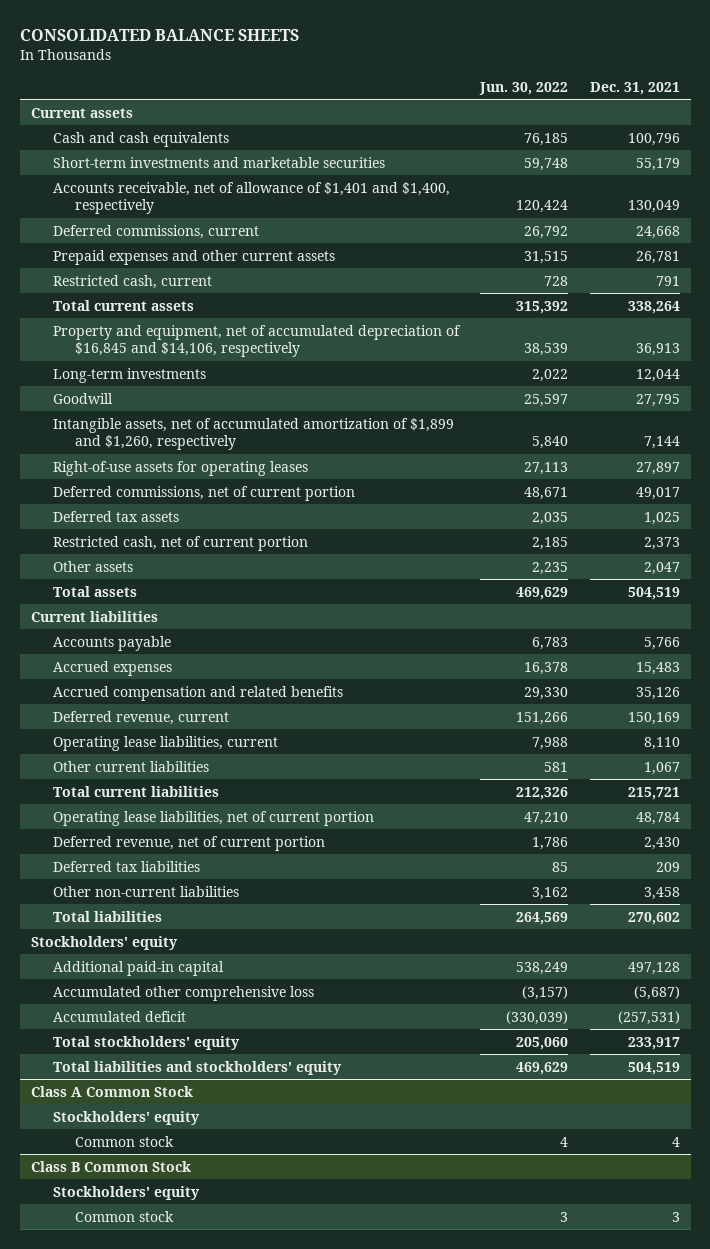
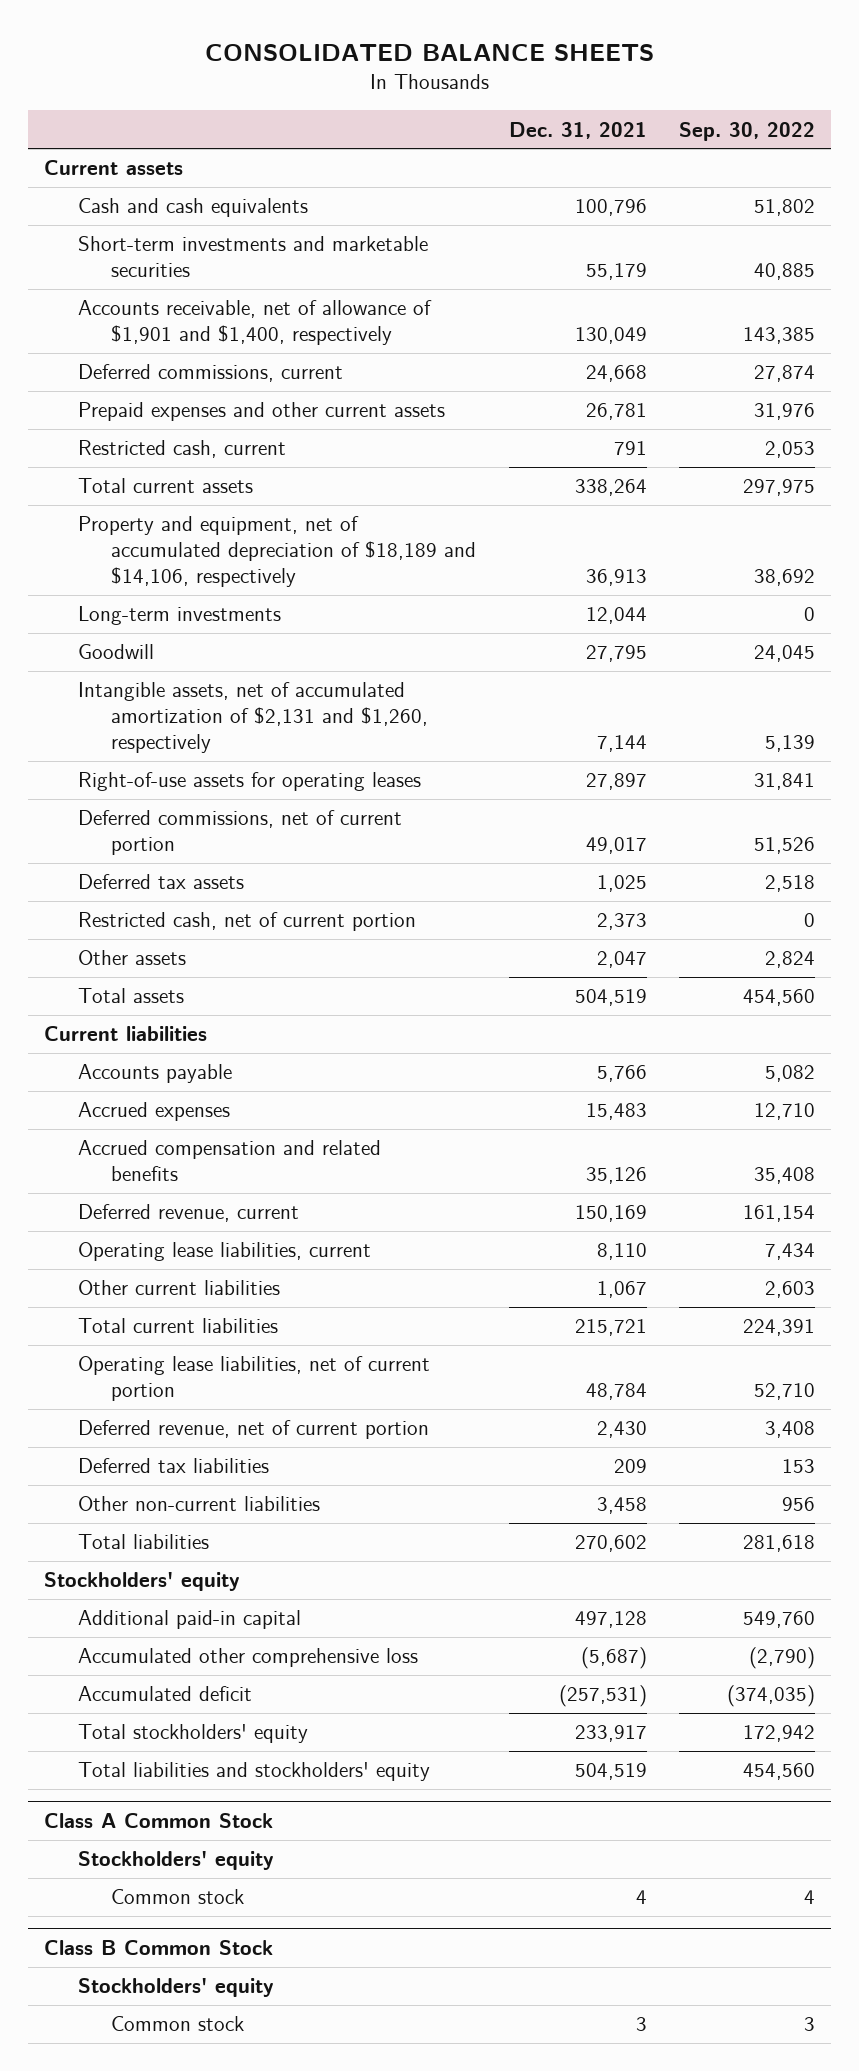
[479,81,569,95] Jun. 30, 2022 -> none
none -> [679,121,816,141] Sep. 30, 2022
[52,181,450,215] Accounts receivable, net of allowance of $1,401 and $1,400, respectively -> [77,300,432,346] Accounts receivable, net of allowance of $1,901 and $1,400, respectively
[52,324,461,358] Property and equipment, net of accumulated depreciation of $16,845 and $14,106, respectively -> [77,516,477,588] Property and equipment, net of accumulated depreciation of $18,189 and $14,106, respectively
[52,417,454,451] Intangible assets, net of accumulated amortization of $1,899 and $1,260, respectively -> [77,682,429,754] Intangible assets, net of accumulated amortization of $2,131 and $1,260, respectively

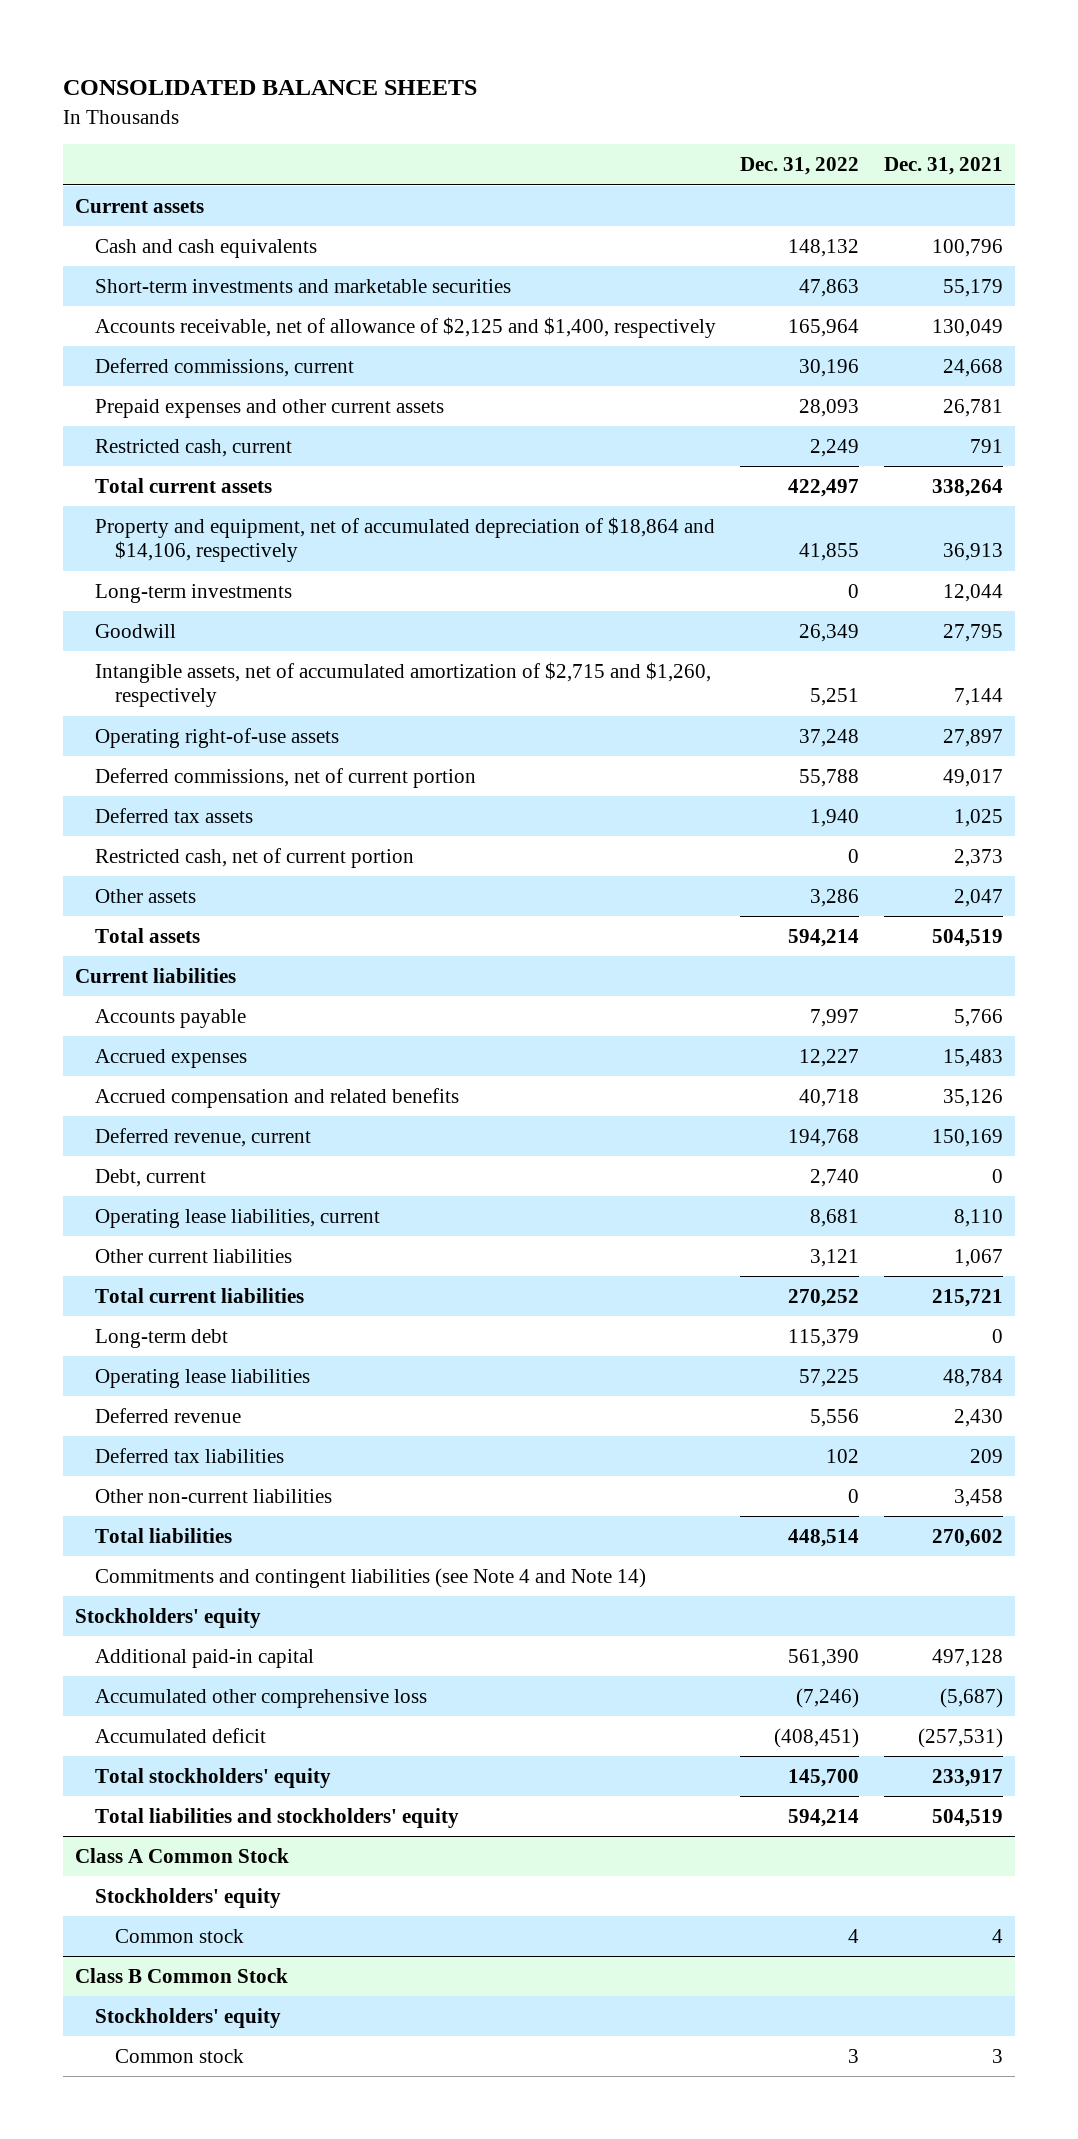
[679,121,816,141] Sep. 30, 2022 -> none
none -> [740,157,860,176] Dec. 31, 2022
[77,300,432,346] Accounts receivable, net of allowance of $1,901 and $1,400, respectively -> [94,316,716,338] Accounts receivable, net of allowance of $2,125 and $1,400, respectively
[77,516,477,588] Property and equipment, net of accumulated depreciation of $18,189 and $14,106, respectively -> [94,516,715,563] Property and equipment, net of accumulated depreciation of $18,864 and $14,106, respectively
[77,682,429,754] Intangible assets, net of accumulated amortization of $2,131 and $1,260, respectively -> [94,661,711,708] Intangible assets, net of accumulated amortization of $2,715 and $1,260, respectively
[77,772,421,792] Right-of-use assets for operating leases -> [94,727,339,748] Operating right-of-use assets
none -> [94,1168,206,1187] Debt, current
none -> [94,1328,228,1348] Long-term debt
[77,1356,430,1402] Operating lease liabilities, net of current portion -> [94,1368,310,1388] Operating lease liabilities
[77,1420,429,1440] Deferred revenue, net of current portion -> [94,1407,241,1423] Deferred revenue
none -> [94,1567,646,1588] Commitments and contingent liabilities (see Note 4 and Note 14)

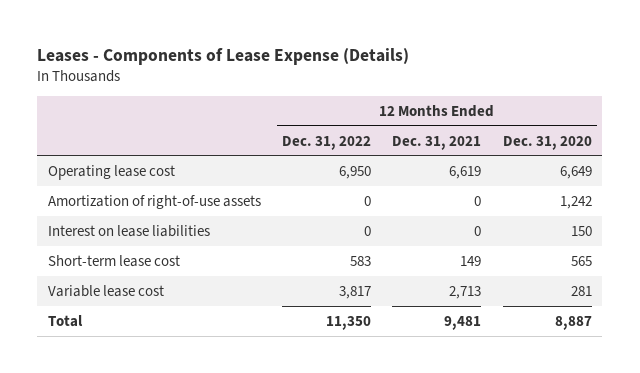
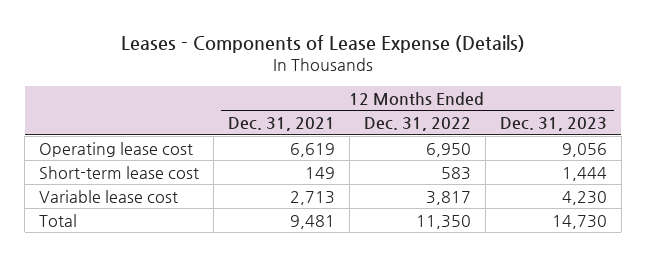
[502,135,592,150] Dec. 31, 2020 -> none
none -> [499,117,607,132] Dec. 31, 2023
[47,194,261,209] Amortization of right-of-use assets -> none
[47,224,210,237] Interest on lease liabilities -> none

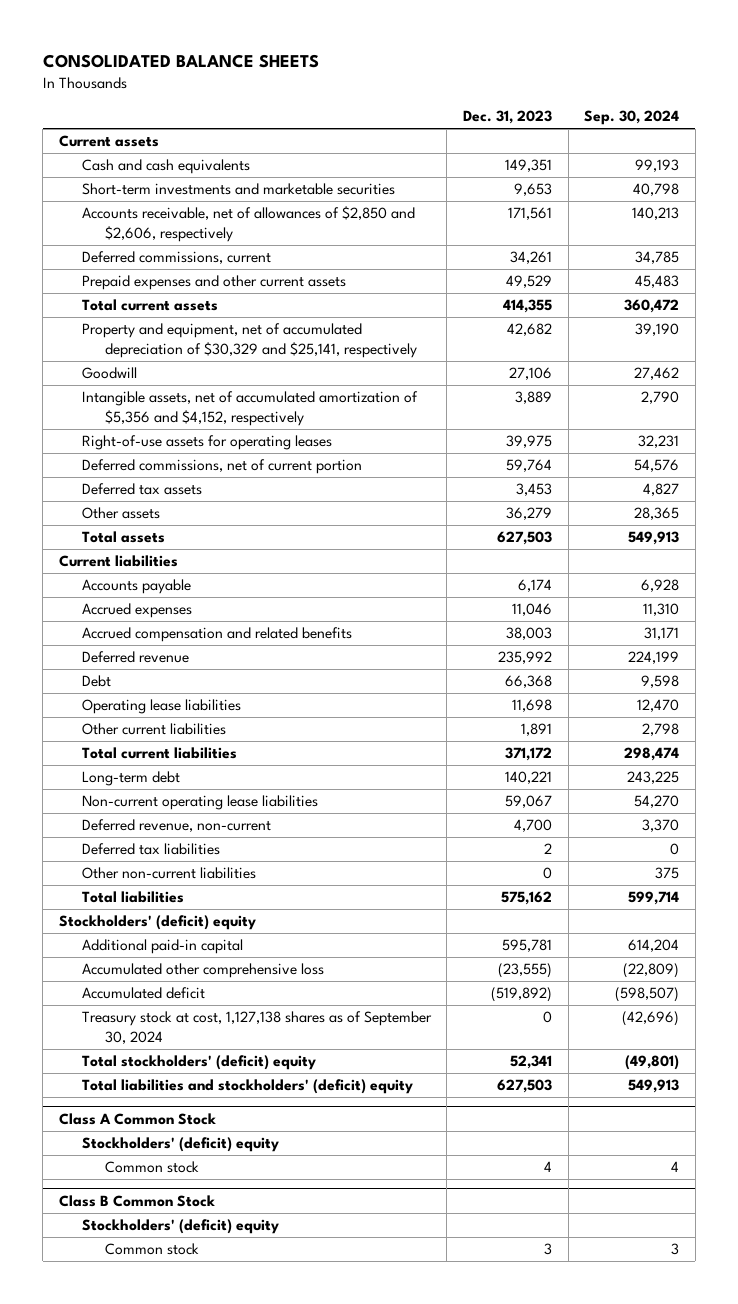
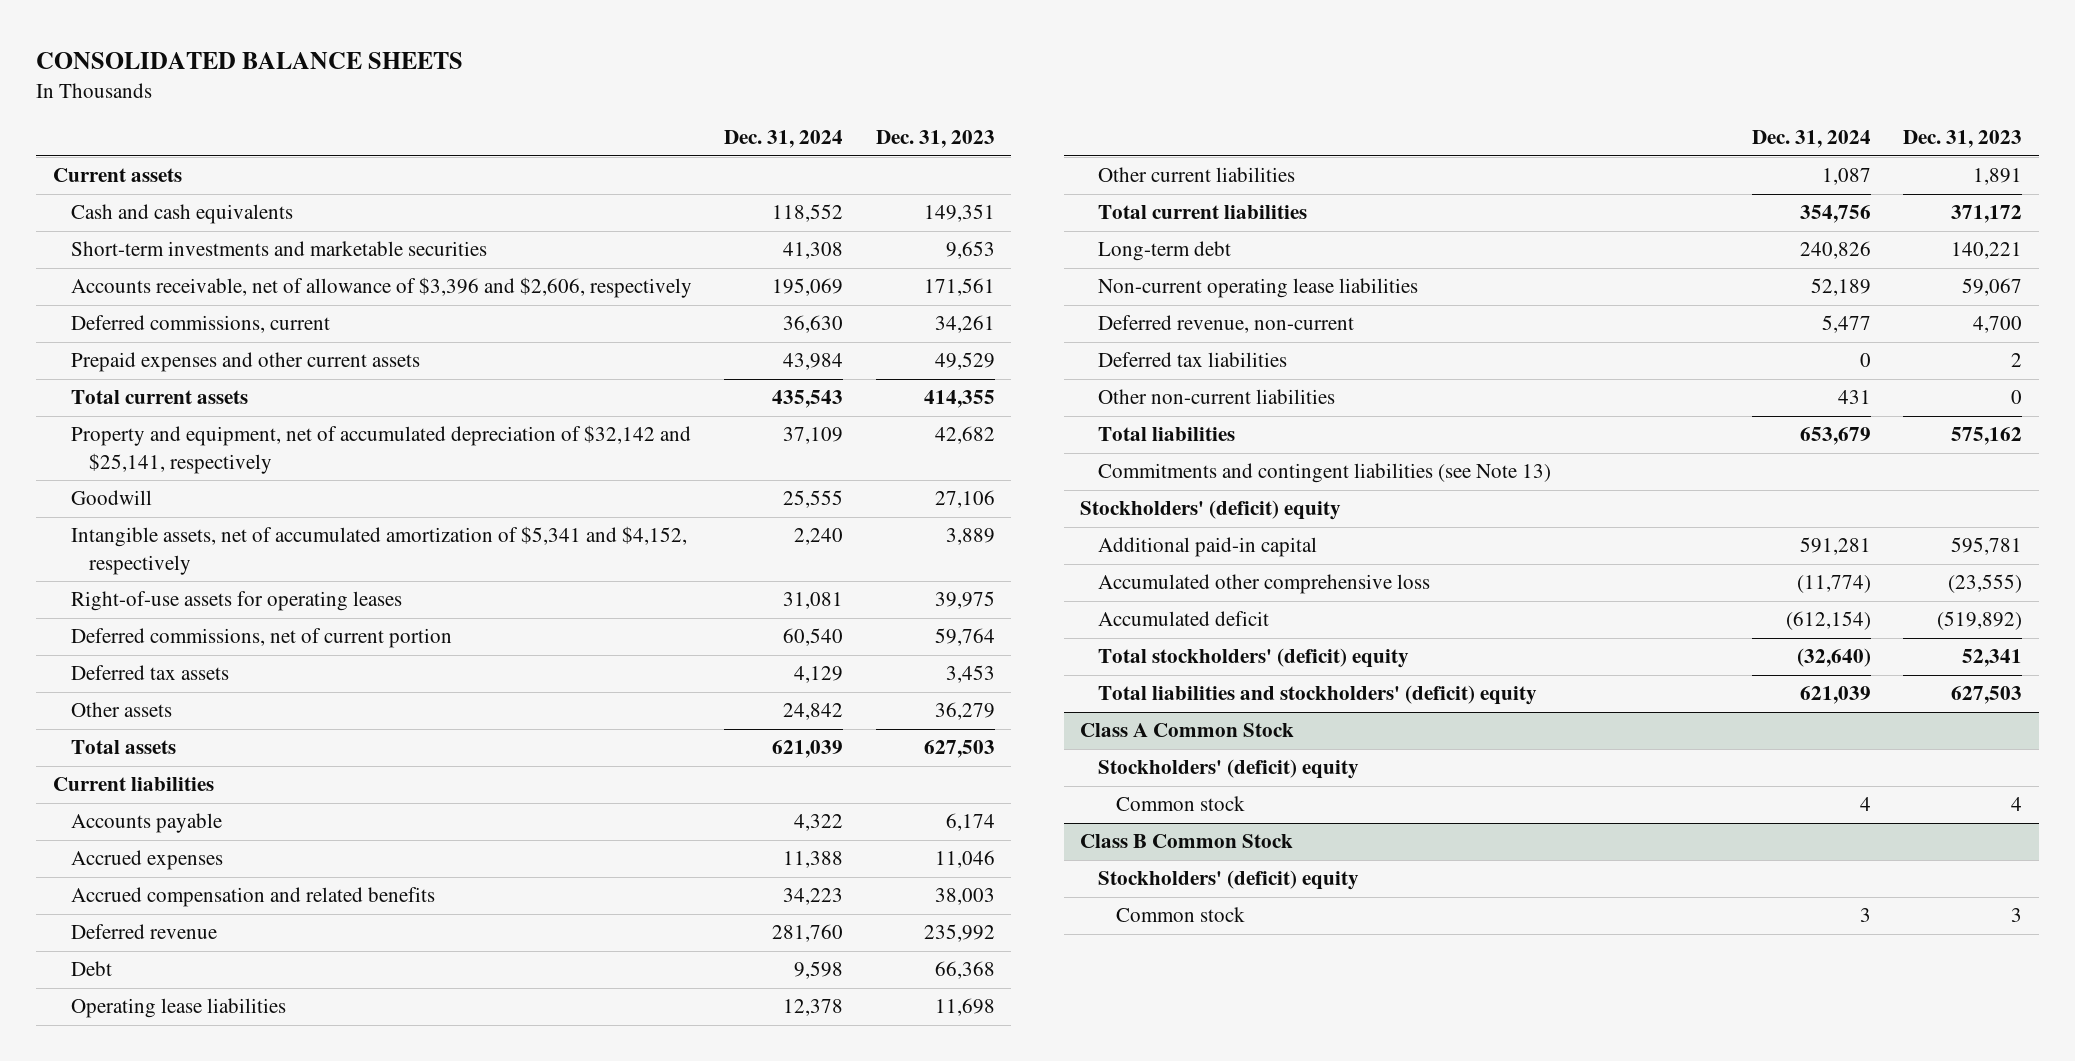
[584,110,680,126] Sep. 30, 2024 -> none
none -> [724,130,844,149] Dec. 31, 2024
[81,206,415,242] Accounts receivable, net of allowances of $2,850 and $2,606, respectively -> [70,277,692,299] Accounts receivable, net of allowance of $3,396 and $2,606, respectively
[81,323,417,358] Property and equipment, net of accumulated depreciation of $30,329 and $25,141, respectively -> [70,425,691,474] Property and equipment, net of accumulated depreciation of $32,142 and $25,141, respectively
[81,391,418,426] Intangible assets, net of accumulated amortization of $5,356 and $4,152, respectively -> [70,526,687,575] Intangible assets, net of accumulated amortization of $5,341 and $4,152, respectively
none -> [1098,463,1552,484] Commitments and contingent liabilities (see Note 13)
[81,1011,432,1044] Treasury stock at cost, 1,127,138 shares as of September 30, 2024 -> none

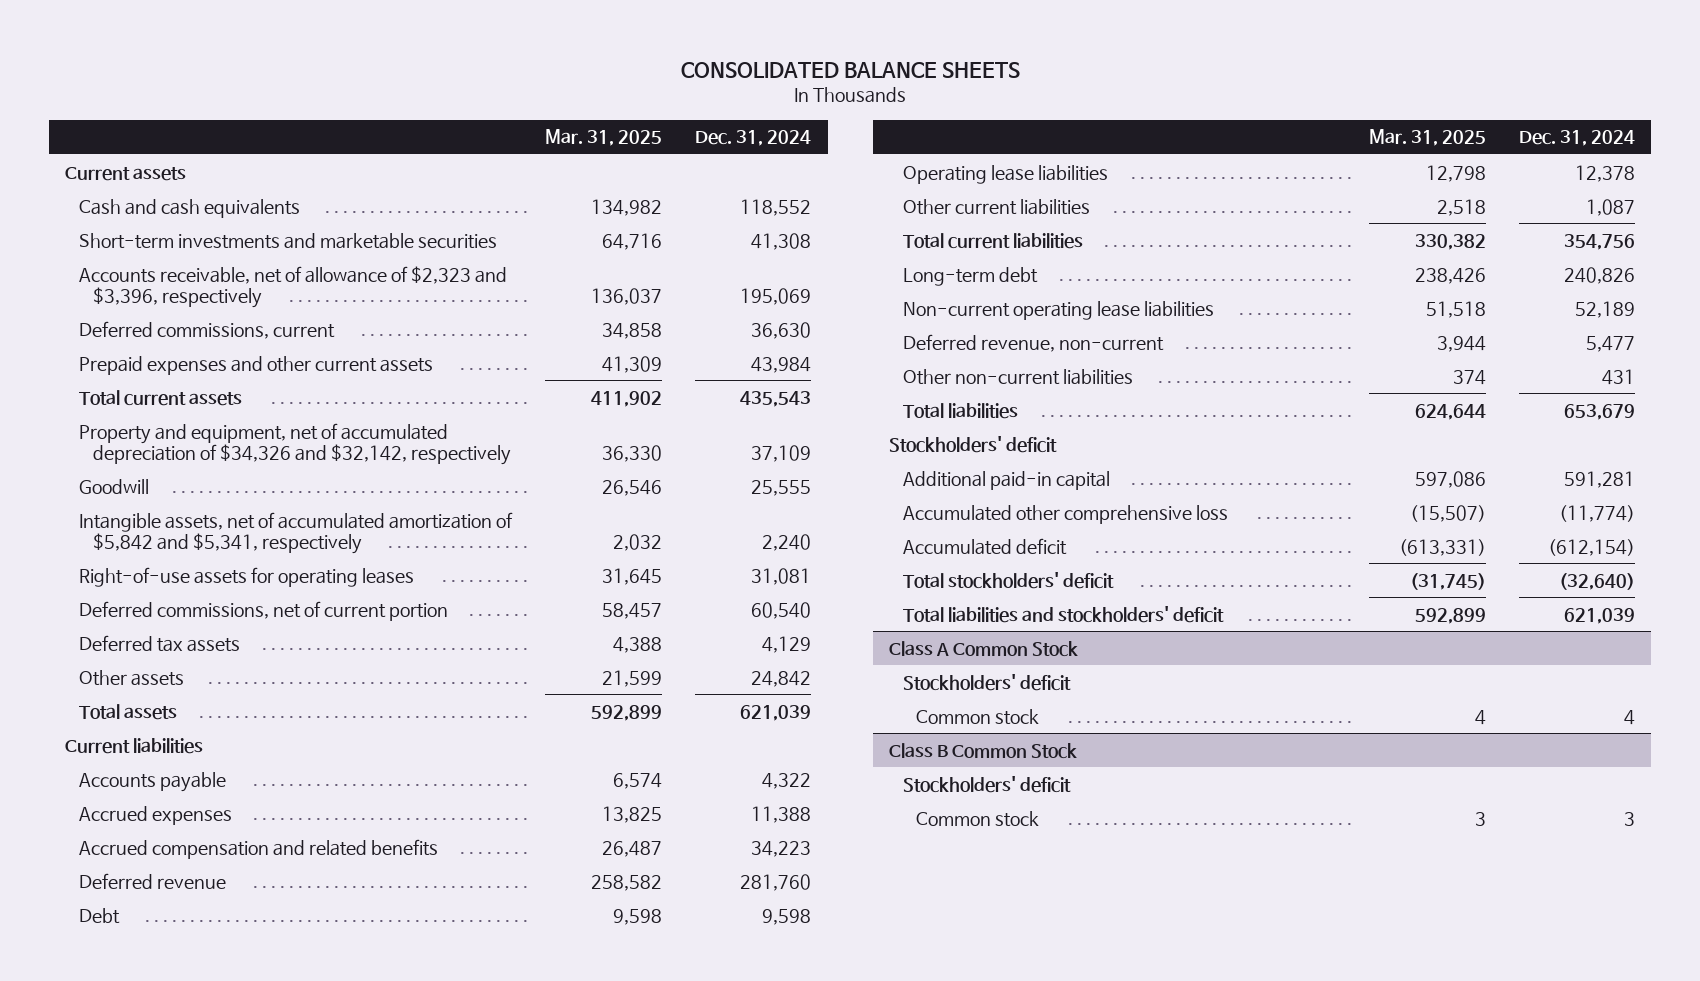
[875,130,995,149] Dec. 31, 2023 -> none
none -> [545,129,663,147] Mar. 31, 2025
[70,277,692,299] Accounts receivable, net of allowance of $3,396 and $2,606, respectively -> [79,265,508,308] Accounts receivable, net of allowance of $2,323 and $3,396, respectively
[70,425,691,474] Property and equipment, net of accumulated depreciation of $32,142 and $25,141, respectively -> [79,422,511,465] Property and equipment, net of accumulated depreciation of $34,326 and $32,142, respectively
[70,526,687,575] Intangible assets, net of accumulated amortization of $5,341 and $4,152, respectively -> [79,511,514,554] Intangible assets, net of accumulated amortization of $5,842 and $5,341, respectively
[1098,352,1288,368] Deferred tax liabilities -> none
[1098,463,1552,484] Commitments and contingent liabilities (see Note 13) -> none
[1080,500,1342,521] Stockholders' (deficit) equity -> [889,435,1058,453] Stockholders' deficit
[1098,648,1410,669] Total stockholders' (deficit) equity -> [902,571,1114,589] Total stockholders' deficit
[1098,685,1538,706] Total liabilities and stockholders' (deficit) equity -> [902,605,1224,623] Total liabilities and stockholders' deficit
[1098,759,1360,780] Stockholders' (deficit) equity -> [902,673,1071,691] Stockholders' deficit
[1098,870,1360,891] Stockholders' (deficit) equity -> [902,775,1071,793] Stockholders' deficit

